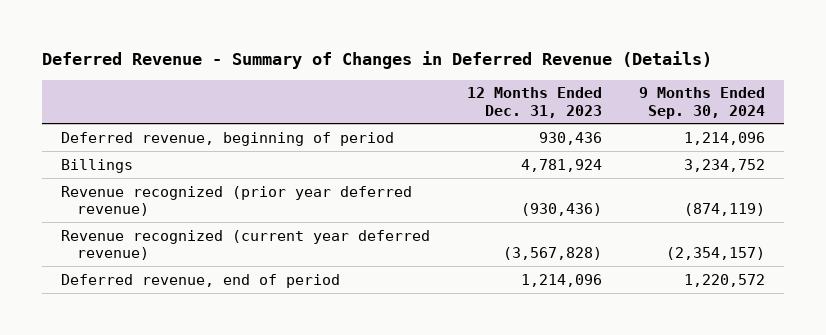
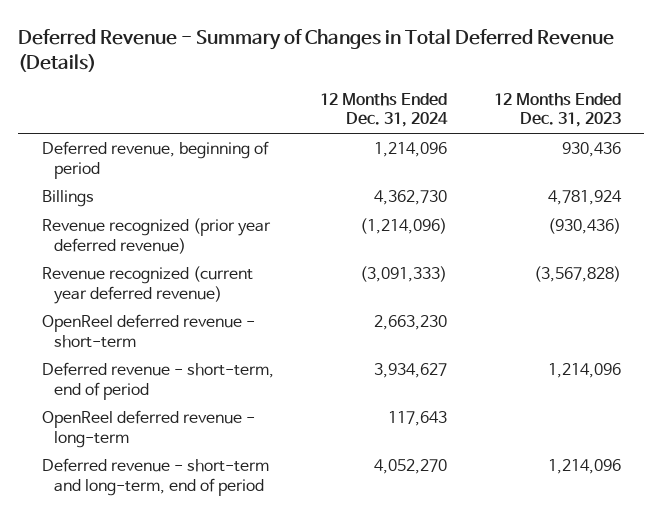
[41,50,712,69] Deferred Revenue - Summary of Changes in Deferred Revenue (Details) -> [18,28,615,72] Deferred Revenue - Summary of Changes in Total Deferred Revenue (Details)
[639,87,766,119] 9 Months Ended Sep. 30, 2024 -> none
none -> [320,93,449,128] 12 Months Ended Dec. 31, 2024
none -> [41,314,255,348] OpenReel deferred revenue - short-term
none -> [41,362,274,400] Deferred revenue - short-term, end of period
none -> [41,410,255,448] OpenReel deferred revenue - long-term
[60,273,340,288] Deferred revenue, end of period -> [41,458,269,496] Deferred revenue - short-term and long-term, end of period

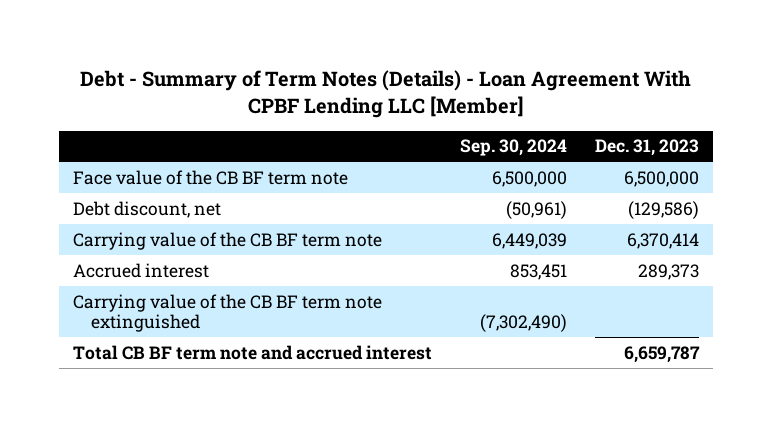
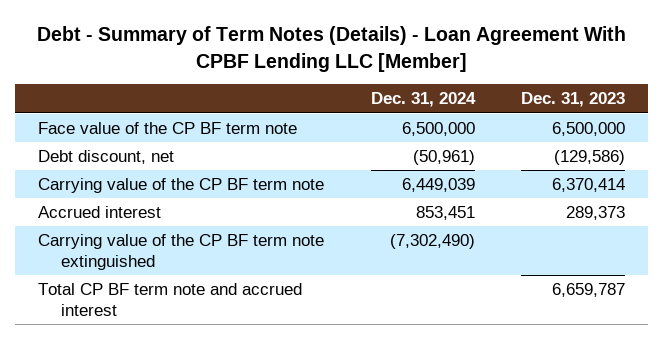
[459,139,567,157] Sep. 30, 2024 -> none
none -> [370,92,476,108] Dec. 31, 2024
[72,169,348,185] Face value of the CB BF term note -> [38,121,298,134] Face value of the CP BF term note
[72,231,382,250] Carrying value of the CB BF term note -> [38,177,325,193] Carrying value of the CP BF term note
[72,293,382,333] Carrying value of the CB BF term note extinguished -> [38,233,325,270] Carrying value of the CP BF term note extinguished
[72,344,432,360] Total CB BF term note and accrued interest -> [38,282,303,316] Total CP BF term note and accrued interest

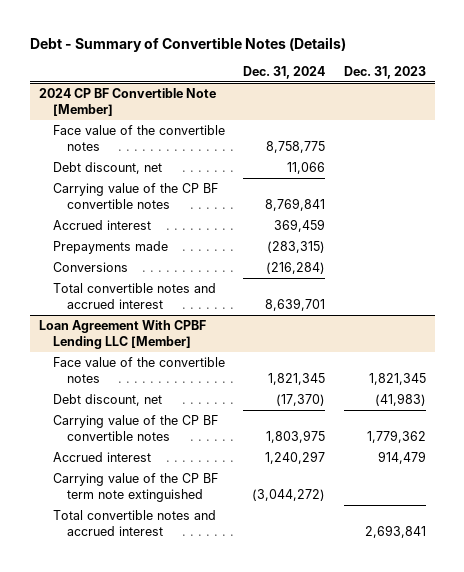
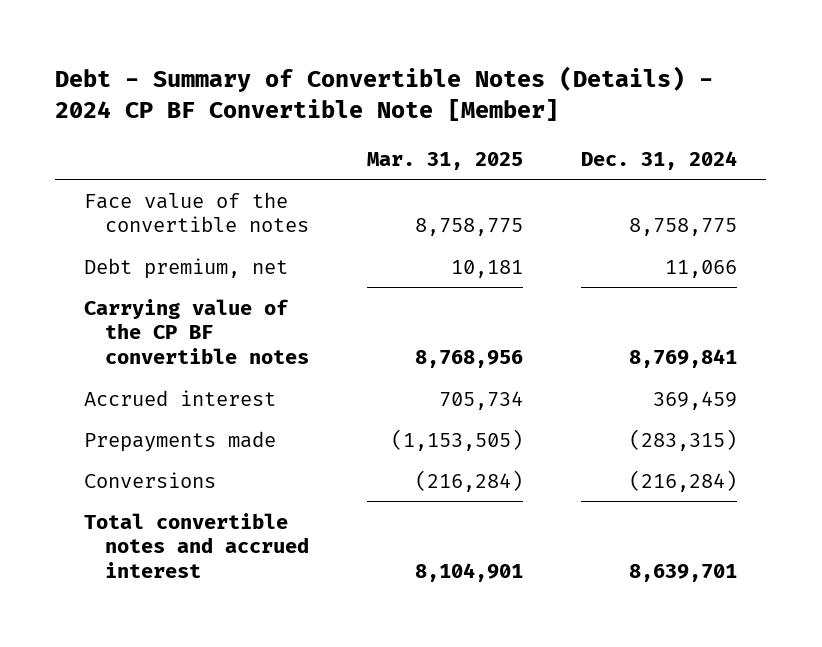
[29,36,346,52] Debt - Summary of Convertible Notes (Details) -> [55,65,714,122] Debt - Summary of Convertible Notes (Details) - 2024 CP BF Convertible Note [Member]
[343,65,426,79] Dec. 31, 2023 -> none
none -> [367,151,524,170] Mar. 31, 2025
[38,88,216,116] 2024 CP BF Convertible Note [Member] -> none
[53,162,163,175] Debt discount, net -> [84,257,289,279] Debt premium, net
[38,320,206,349] Loan Agreement With CPBF Lending LLC [Member] -> none
[53,357,226,383] Face value of the convertible notes -> none
[53,394,163,407] Debt discount, net -> none
[53,415,219,441] Carrying value of the CP BF convertible notes -> none
[53,452,152,463] Accrued interest -> none
[53,473,219,502] Carrying value of the CP BF term note extinguished -> none
[53,510,217,536] Total convertible notes and accrued interest -> none

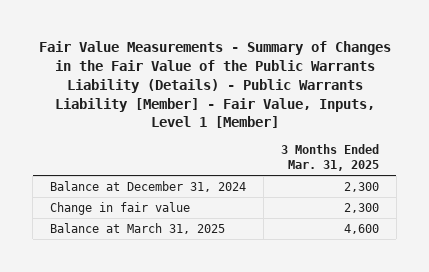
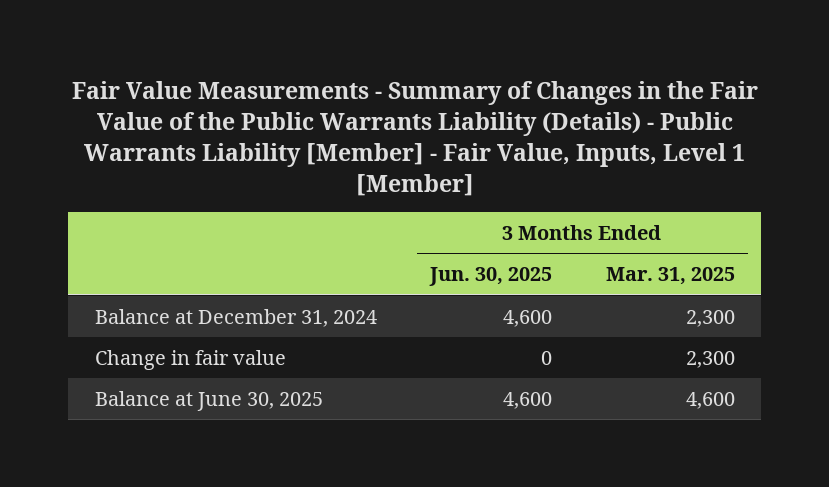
none -> [429,267,553,287] Jun. 30, 2025
[50,222,226,234] Balance at March 31, 2025 -> [94,390,323,411] Balance at June 30, 2025

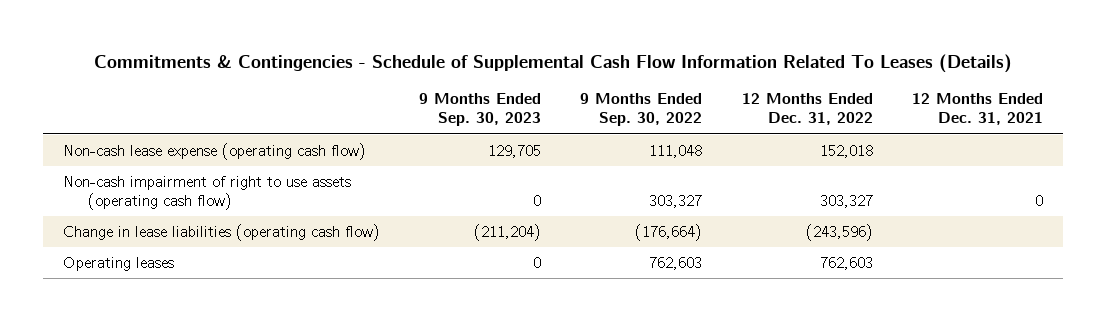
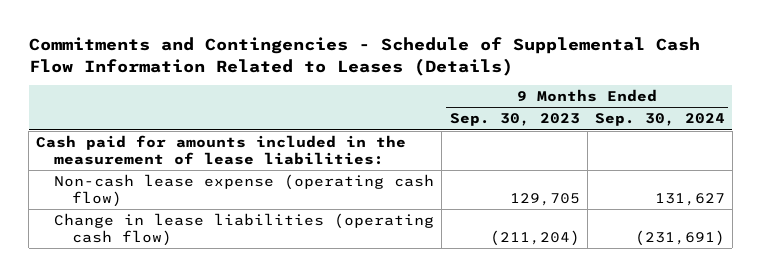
[93,53,1012,73] Commitments & Contingencies - Schedule of Supplemental Cash Flow Information Related To Leases (Details) -> [28,37,700,76] Commitments and Contingencies - Schedule of Supplemental Cash Flow Information Related to Leases (Details)
[580,93,703,127] 9 Months Ended Sep. 30, 2022 -> none
[741,93,873,126] 12 Months Ended Dec. 31, 2022 -> none
[911,93,1043,126] 12 Months Ended Dec. 31, 2021 -> none
none -> [594,113,725,127] Sep. 30, 2024
none -> [36,134,407,166] Cash paid for amounts included in the measurement of lease liabilities:
[62,175,351,211] Non-cash impairment of right to use assets (operating cash flow) -> none
[62,256,174,271] Operating leases -> none

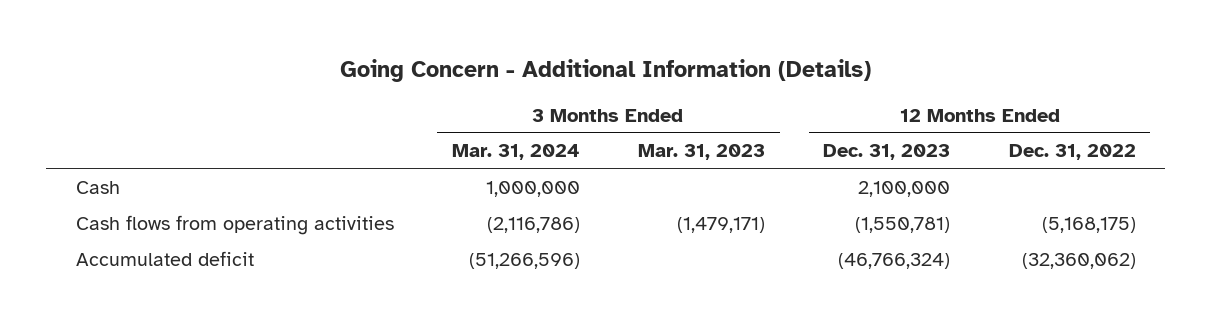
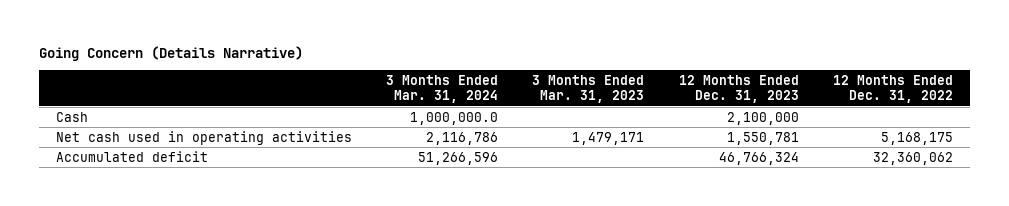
[339,59,871,83] Going Concern - Additional Information (Details) -> [38,45,303,61] Going Concern (Details Narrative)
[485,180,580,197] 1,000,000 -> [410,111,499,125] 1,000,000.0
[75,214,394,235] Cash flows from operating activities -> [55,130,352,145] Net cash used in operating activities
[486,216,580,233] (2,116,786) -> [426,131,499,145] 2,116,786
[677,216,766,233] (1,479,171) -> [572,131,645,145] 1,479,171
[855,216,951,233] (1,550,781) -> [726,131,799,145] 1,550,781
[1041,216,1136,233] (5,168,175) -> [880,131,953,145] 5,168,175
[468,252,580,269] (51,266,596) -> [418,151,499,165] 51,266,596
[838,252,951,269] (46,766,324) -> [718,151,799,165] 46,766,324
[1021,252,1136,269] (32,360,062) -> [872,151,953,165] 32,360,062

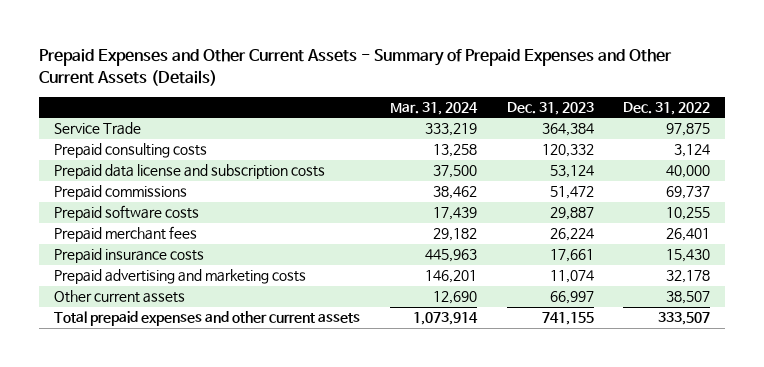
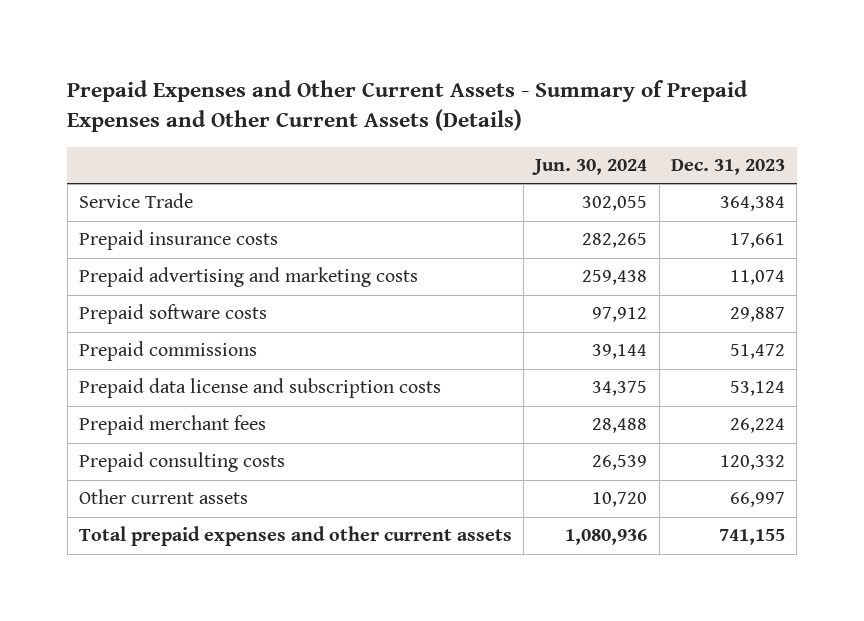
[389,102,478,116] Mar. 31, 2024 -> none
[623,102,711,116] Dec. 31, 2022 -> none
none -> [532,158,648,175] Jun. 30, 2024
[54,205,200,222] Prepaid software costs -> [78,304,267,325] Prepaid software costs
[54,185,188,201] Prepaid commissions -> [78,341,257,362] Prepaid commissions
[54,164,326,180] Prepaid data license and subscription costs -> [78,378,441,399] Prepaid data license and subscription costs
[54,226,198,243] Prepaid merchant fees -> [78,415,266,436] Prepaid merchant fees
[54,143,208,159] Prepaid consulting costs -> [78,452,285,473] Prepaid consulting costs

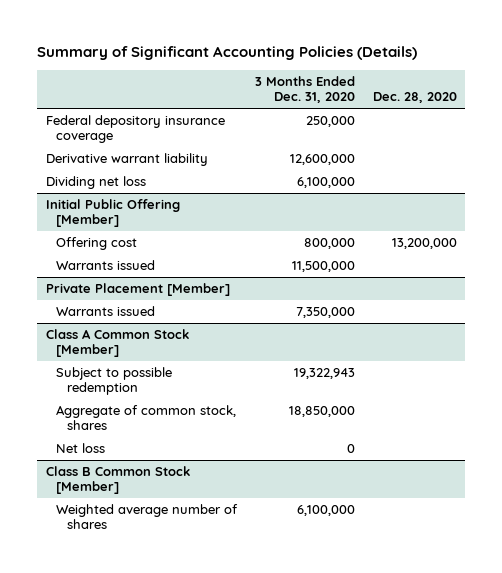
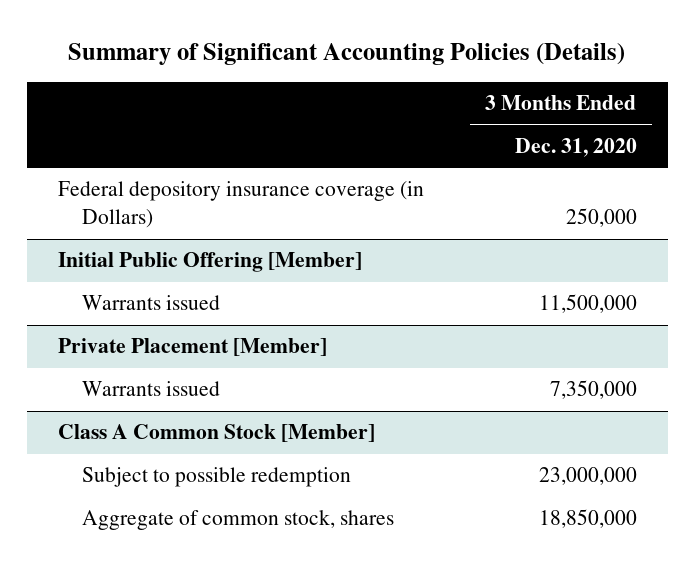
[372,92,457,104] Dec. 28, 2020 -> none
[45,153,208,167] Derivative warrant liability -> none
[45,176,146,190] Dividing net loss -> none
[45,115,225,144] Federal depository insurance coverage -> [57,181,424,229] Federal depository insurance coverage (in Dollars)
[56,237,138,251] Offering cost -> none
[294,368,356,380] 19,322,943 -> [538,467,637,486] 23,000,000
[56,443,106,454] Net loss -> none
[45,466,190,495] Class B Common Stock [Member] -> none
[56,504,239,530] Weighted average number of shares -> none

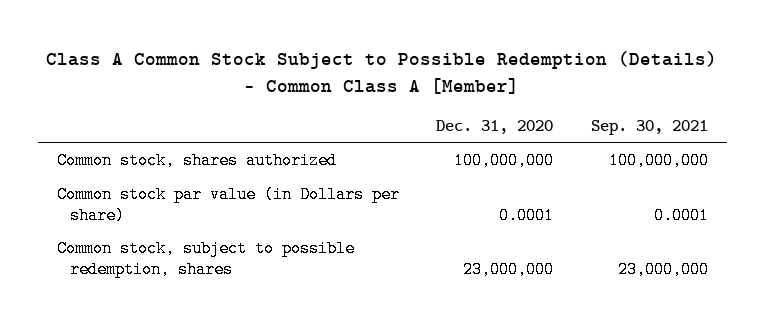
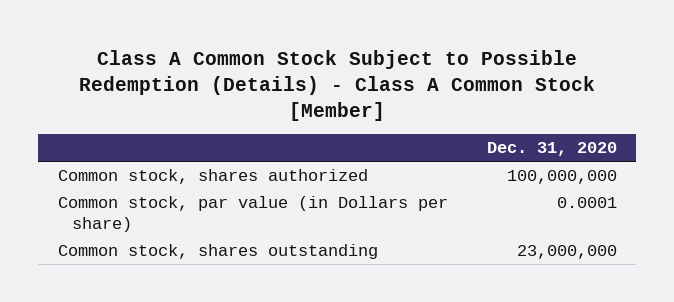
[46,50,718,94] Class A Common Stock Subject to Possible Redemption (Details) - Common Class A [Member] -> [79,49,596,122] Class A Common Stock Subject to Possible Redemption (Details) - Class A Common Stock [Member]
[590,119,708,135] Sep. 30, 2021 -> none
[56,240,355,278] Common stock, subject to possible redemption, shares -> none
[56,186,400,224] Common stock par value (in Dollars per share) -> [57,196,448,233] Common stock, par value (in Dollars per share)
none -> [57,244,378,260] Common stock, shares outstanding

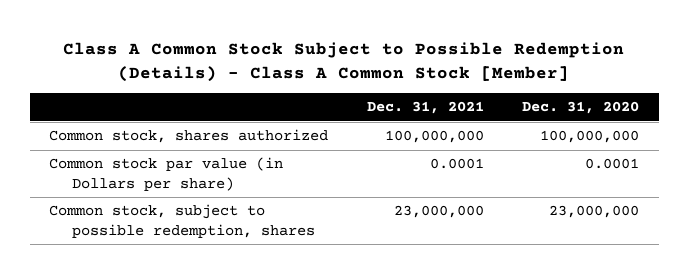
none -> [366,101,484,115] Dec. 31, 2021
[57,244,378,260] Common stock, shares outstanding -> none
[57,196,448,233] Common stock, par value (in Dollars per share) -> [49,157,284,191] Common stock par value (in Dollars per share)
none -> [49,204,316,238] Common stock, subject to possible redemption, shares

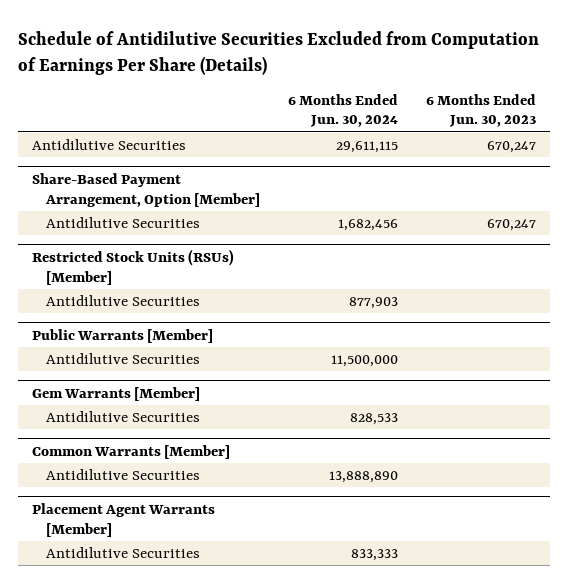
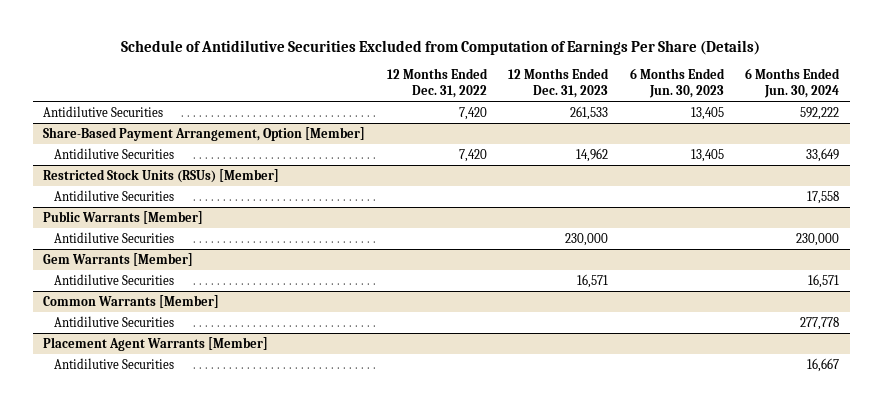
none -> [386,68,488,98] 12 Months Ended Dec. 31, 2022
none -> [508,68,610,98] 12 Months Ended Dec. 31, 2023
[336,140,399,153] 29,611,115 -> [800,106,840,120] 592,222
[487,140,537,153] 670,247 -> [690,106,724,120] 13,405
[338,218,399,231] 1,682,456 -> [806,147,840,162] 33,649
[487,218,537,231] 670,247 -> [690,148,724,162] 13,405
[349,296,399,309] 877,903 -> [807,190,840,204] 17,558
[331,354,399,367] 11,500,000 -> [796,232,840,246] 230,000
[350,412,399,425] 828,533 -> [808,273,840,288] 16,571
[329,470,399,483] 13,888,890 -> [800,316,840,330] 277,778
[351,548,399,561] 833,333 -> [807,357,840,372] 16,667

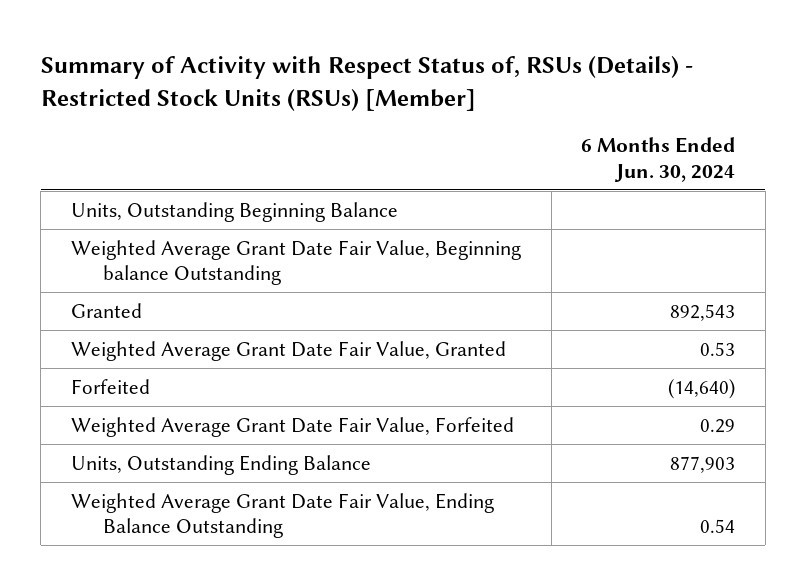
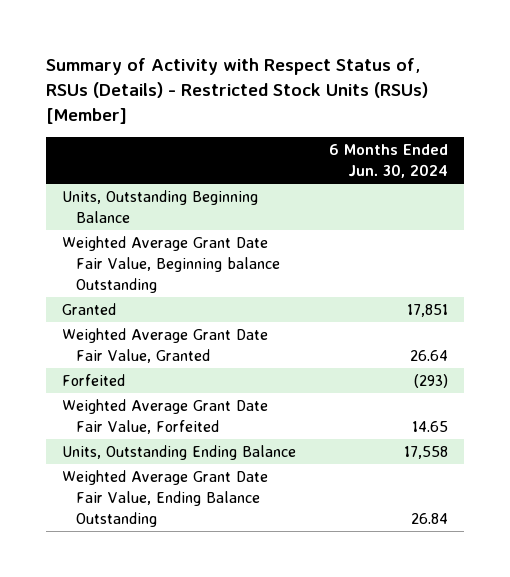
[670,303,736,321] 892,543 -> [406,304,448,318] 17,851
[700,341,736,356] 0.53 -> [409,349,448,361] 26.64
[668,378,736,399] (14,640) -> [413,374,448,389] (293)
[700,418,736,433] 0.29 -> [411,420,448,432] 14.65
[670,455,736,473] 877,903 -> [403,446,448,460] 17,558
[700,519,736,534] 0.54 -> [410,512,448,524] 26.84

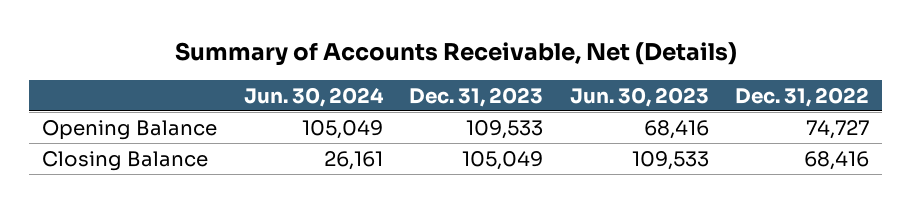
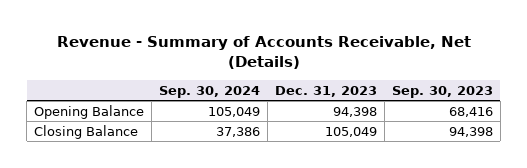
[174,42,737,66] Summary of Accounts Receivable, Net (Details) -> [56,36,471,70] Revenue - Summary of Accounts Receivable, Net (Details)
[243,86,384,107] Jun. 30, 2024 -> none
[569,86,709,107] Jun. 30, 2023 -> none
[735,86,870,107] Dec. 31, 2022 -> none
none -> [159,86,261,99] Sep. 30, 2024
none -> [392,86,494,99] Sep. 30, 2023
[466,119,544,139] 109,533 -> [333,106,378,117] 94,398

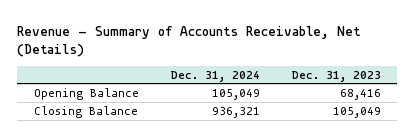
[159,86,261,99] Sep. 30, 2024 -> none
[392,86,494,99] Sep. 30, 2023 -> none
none -> [170,70,260,82] Dec. 31, 2024
[333,106,378,117] 94,398 -> [339,88,381,100] 68,416

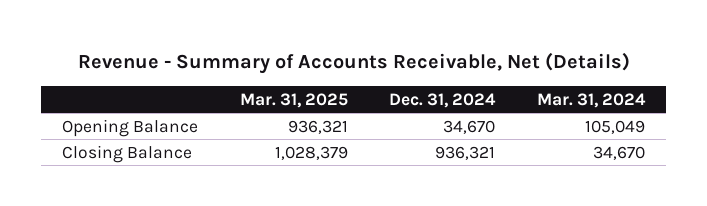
[291,70,381,82] Dec. 31, 2023 -> none
none -> [239,92,348,108] Mar. 31, 2025
none -> [537,92,647,108] Mar. 31, 2024
[211,88,260,100] 105,049 -> [443,119,496,134] 34,670

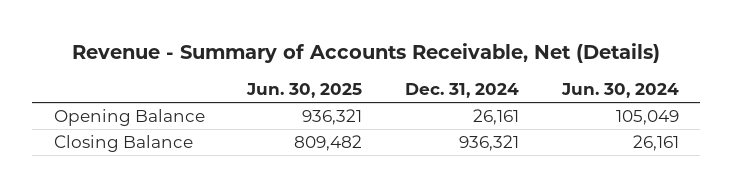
[239,92,348,108] Mar. 31, 2025 -> none
[537,92,647,108] Mar. 31, 2024 -> none
none -> [246,82,363,98] Jun. 30, 2025
none -> [560,82,679,98] Jun. 30, 2024
[443,119,496,134] 34,670 -> [473,109,520,126] 26,161

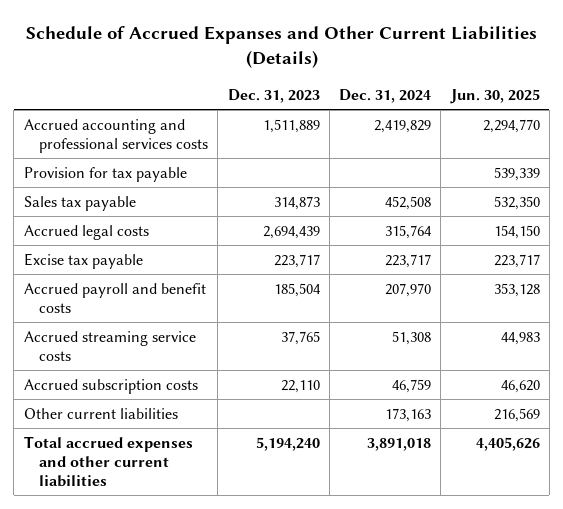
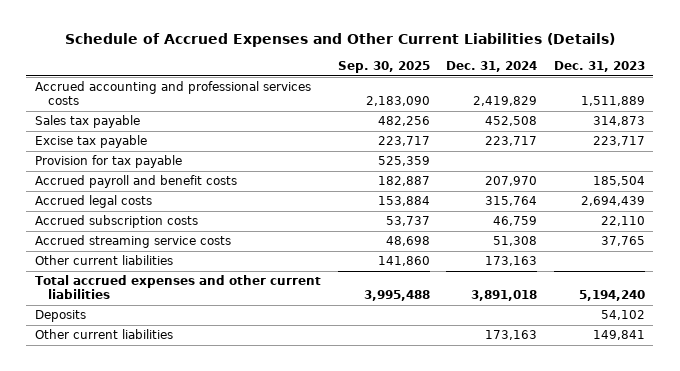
[25,25,537,68] Schedule of Accrued Expanses and Other Current Liabilities (Details) -> [64,33,615,48] Schedule of Accrued Expenses and Other Current Liabilities (Details)
[449,88,540,104] Jun. 30, 2025 -> none
none -> [337,61,430,74] Sep. 30, 2025
[23,166,187,182] Provision for tax payable -> [34,155,182,169] Provision for tax payable
[23,224,149,240] Accrued legal costs -> [34,195,152,209] Accrued legal costs
[23,330,196,361] Accrued streaming service costs -> [34,235,231,249] Accrued streaming service costs
none -> [34,310,86,323] Deposits
none -> [34,329,173,340] Other current liabilities

